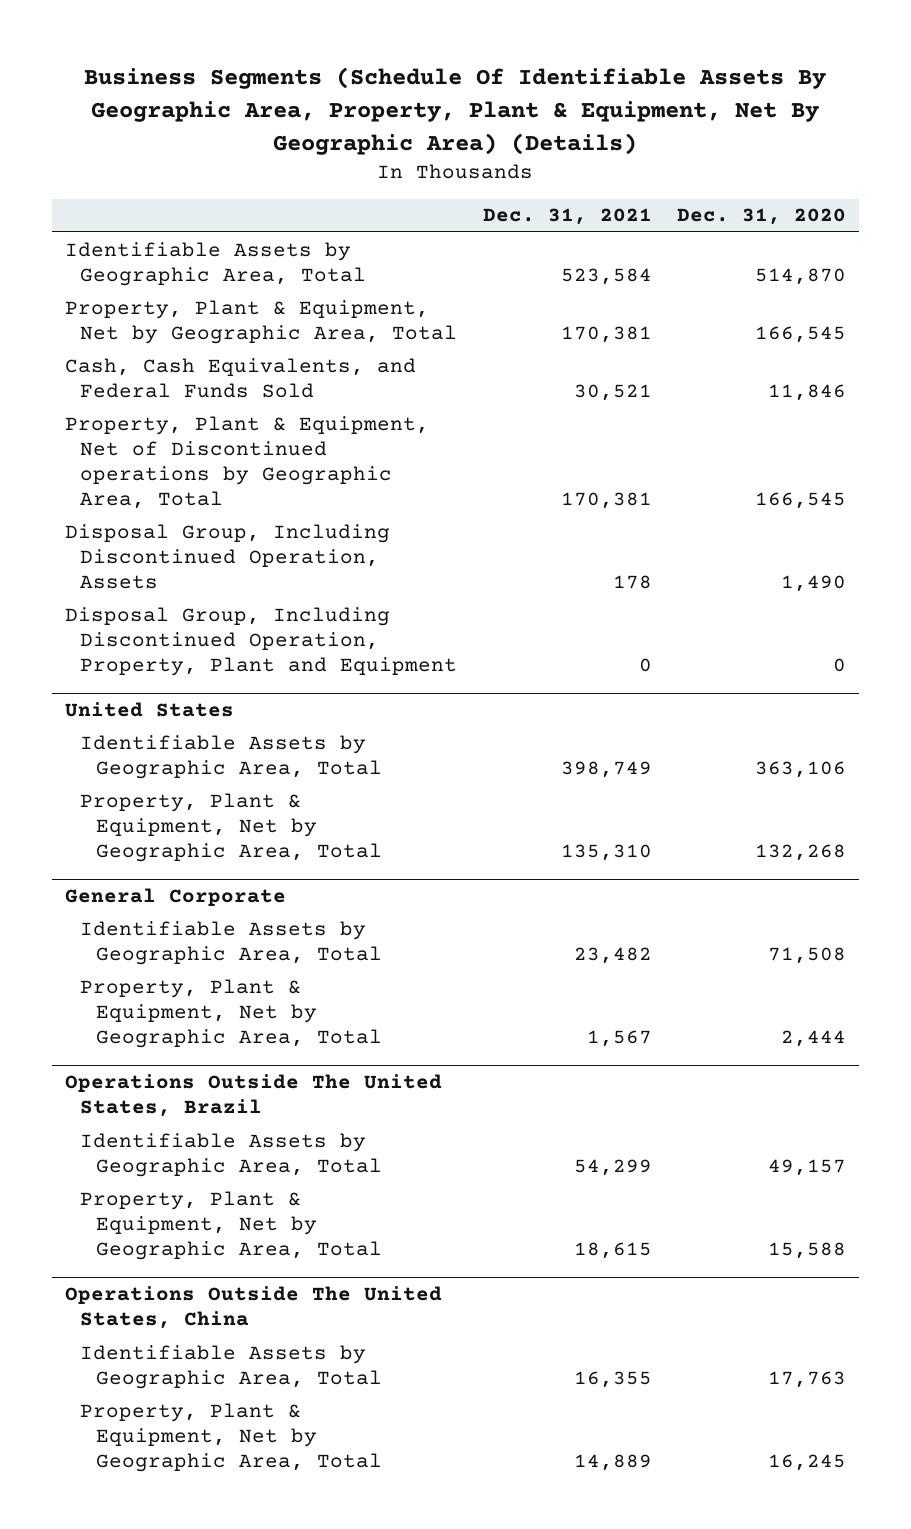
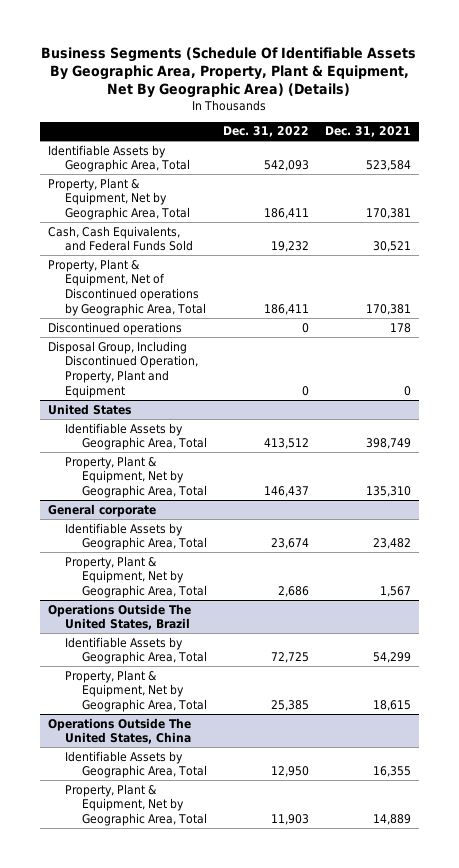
[677,208,847,226] Dec. 31, 2020 -> none
none -> [222,126,309,138] Dec. 31, 2022
[64,523,390,589] Disposal Group, Including Discontinued Operation, Assets -> [47,321,182,335] Discontinued operations
[64,888,286,907] General Corporate -> [47,503,156,517] General corporate

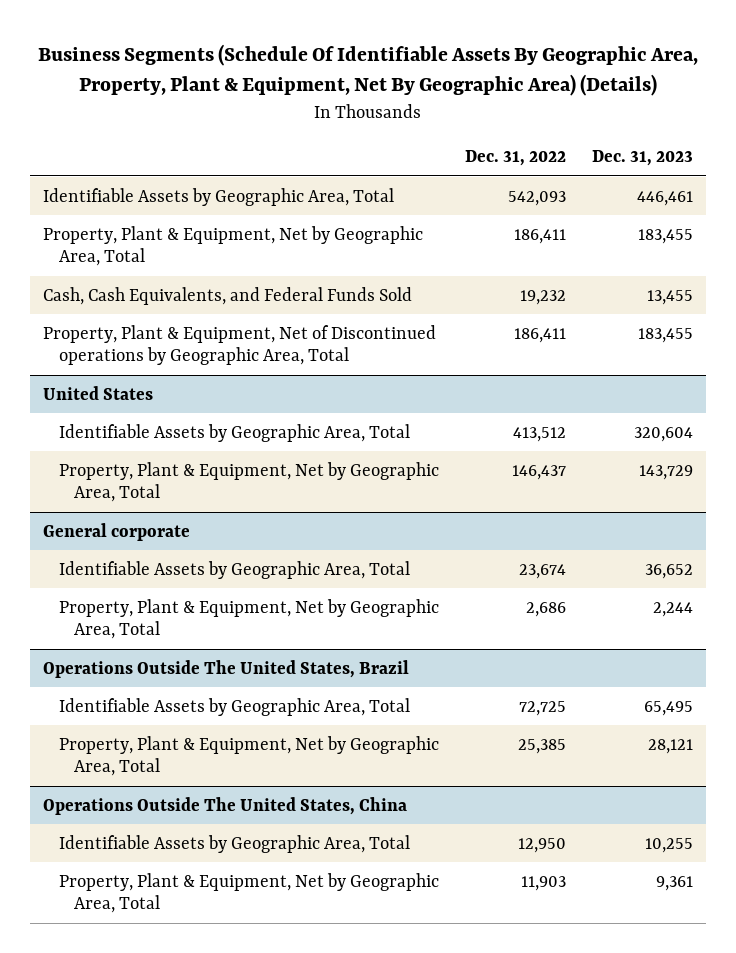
[325,126,412,138] Dec. 31, 2021 -> none
none -> [592,150,694,167] Dec. 31, 2023
[47,321,182,335] Discontinued operations -> none
[47,340,198,399] Disposal Group, Including Discontinued Operation, Property, Plant and Equipment -> none

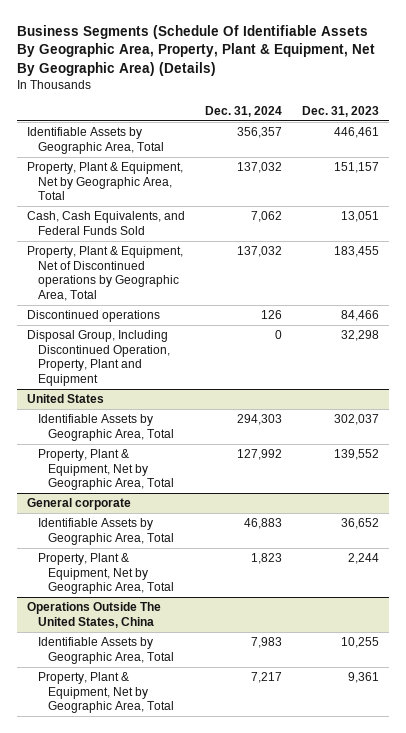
[464,150,566,167] Dec. 31, 2022 -> none
none -> [205,105,283,117] Dec. 31, 2024
[638,228,694,244] 183,455 -> [334,162,380,174] 151,157
[647,289,694,305] 13,455 -> [341,211,380,223] 13,051
none -> [27,310,161,323] Discontinued operations
none -> [27,330,170,386] Disposal Group, Including Discontinued Operation, Property, Plant and Equipment
[634,426,694,442] 320,604 -> [334,414,380,426] 302,037
[639,464,694,480] 143,729 -> [334,449,380,461] 139,552
[43,659,410,678] Operations Outside The United States, Brazil -> none
[58,697,410,716] Identifiable Assets by Geographic Area, Total -> none
[58,735,439,777] Property, Plant & Equipment, Net by Geographic Area, Total -> none

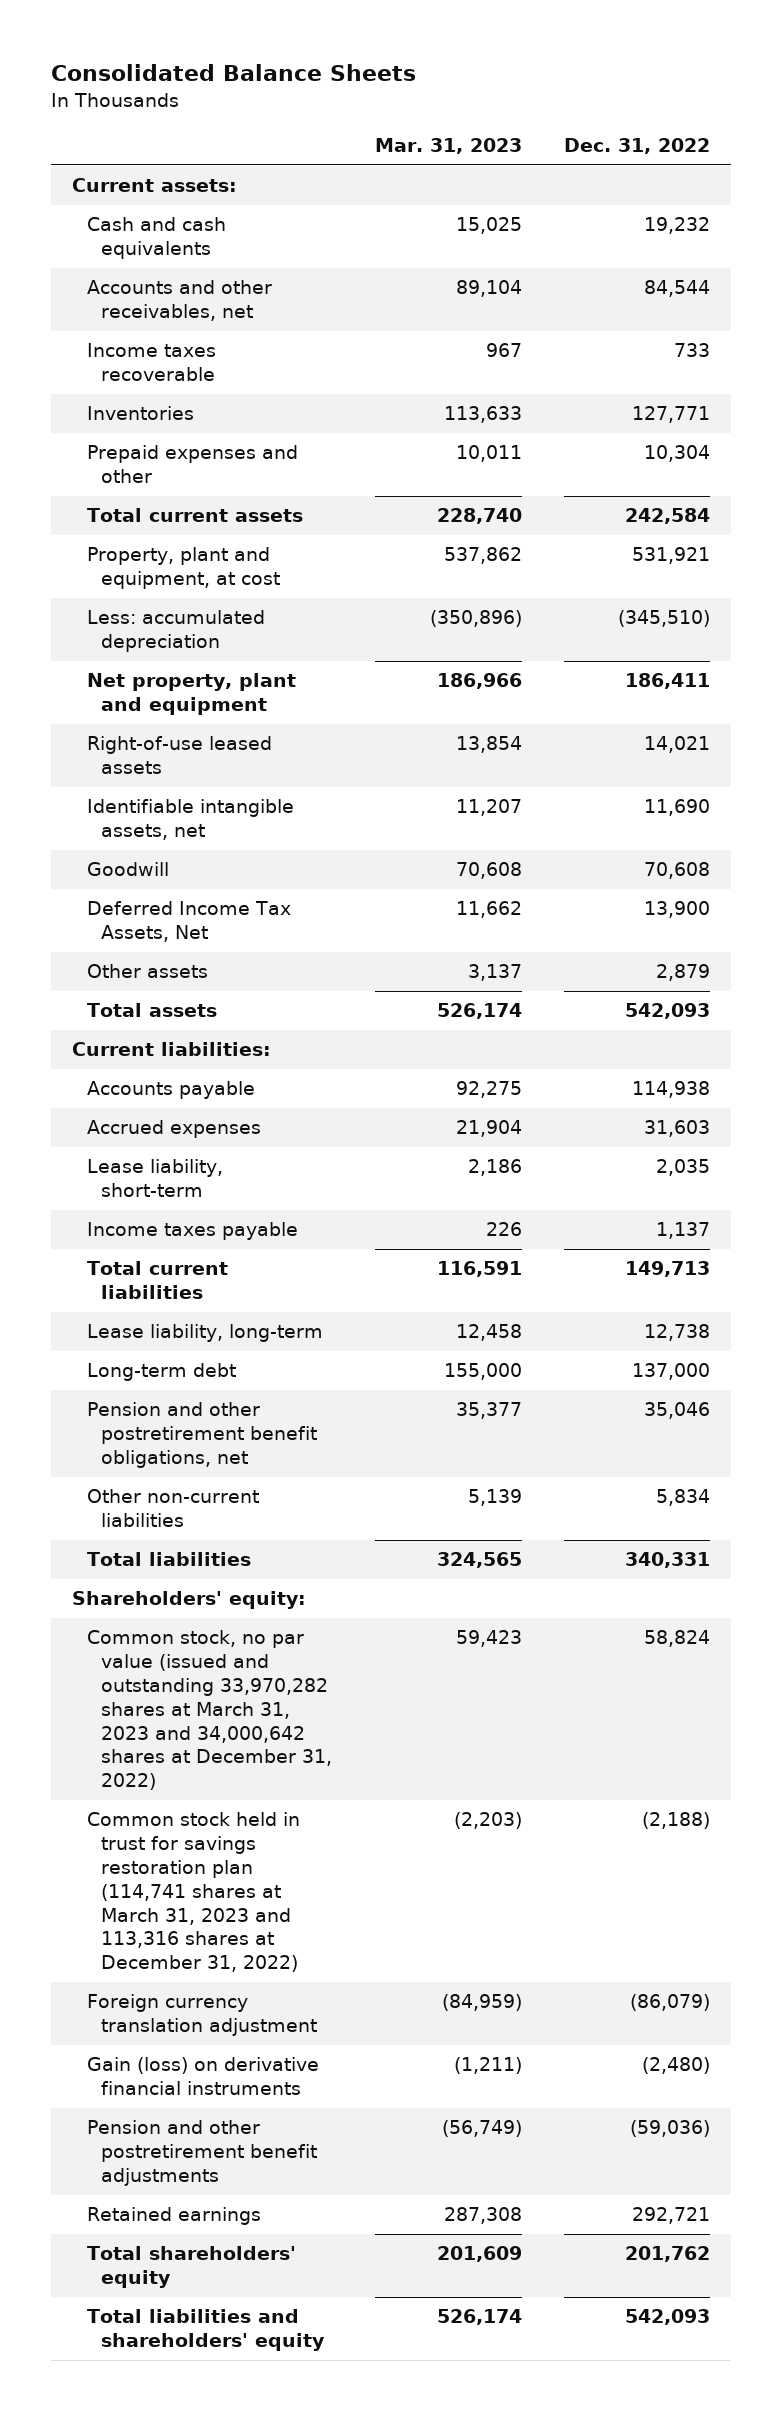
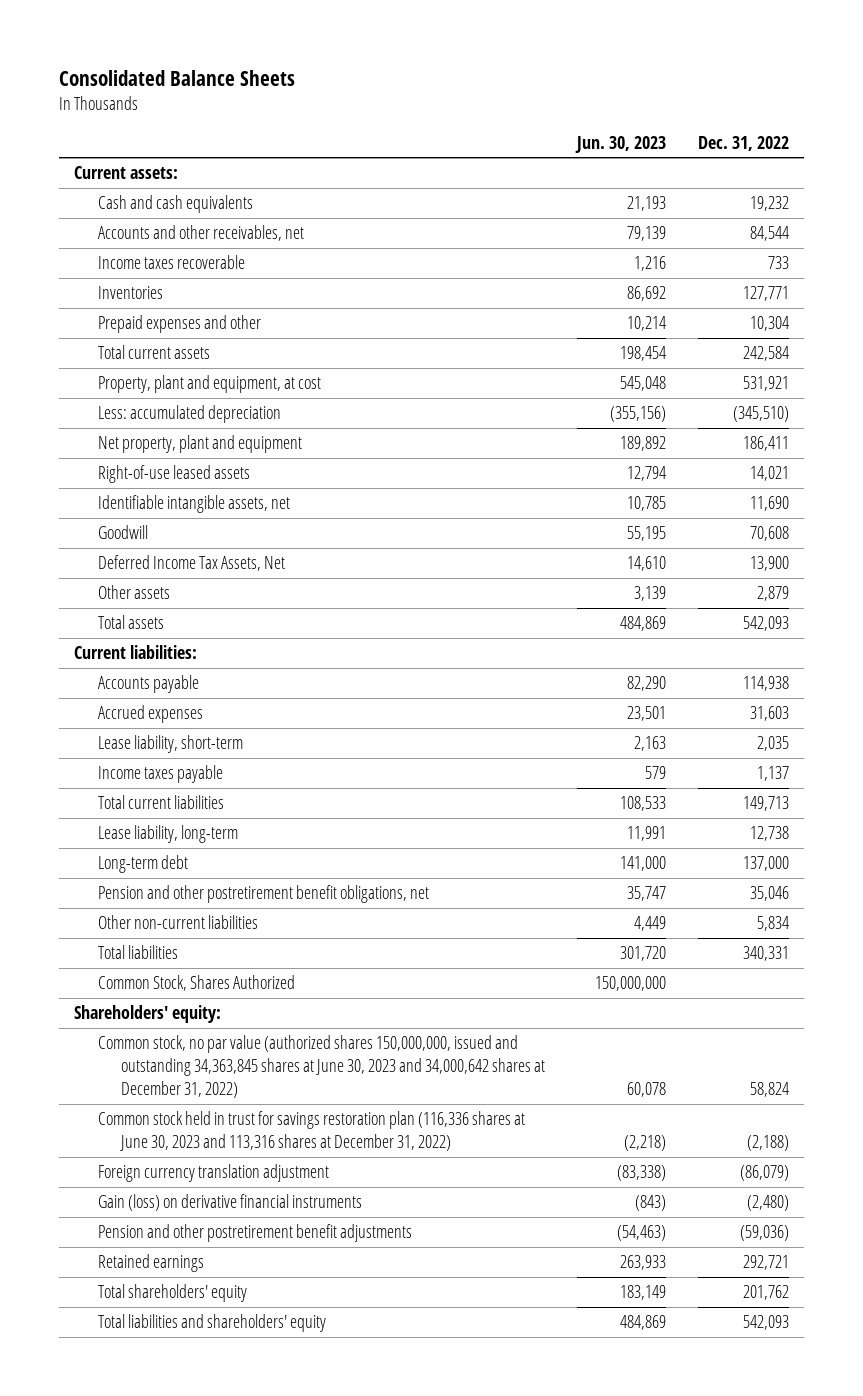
[374,138,522,155] Mar. 31, 2023 -> none
none -> [575,135,667,153] Jun. 30, 2023
none -> [97,975,295,992] Common Stock, Shares Authorized
[86,1630,333,1791] Common stock, no par value (issued and outstanding 33,970,282 shares at March 31, 2023 and 34,000,642 shares at December 31, 2022) -> [97,1035,546,1098] Common stock, no par value (authorized shares 150,000,000, issued and outstanding 34,363,845 shares at June 30, 2023 and 34,000,642 shares at December 31, 2022)
[86,1812,300,1973] Common stock held in trust for savings restoration plan (114,741 shares at March 31, 2023 and 113,316 shares at December 31, 2022) -> [97,1111,525,1152] Common stock held in trust for savings restoration plan (116,336 shares at June 30, 2023 and 113,316 shares at December 31, 2022)

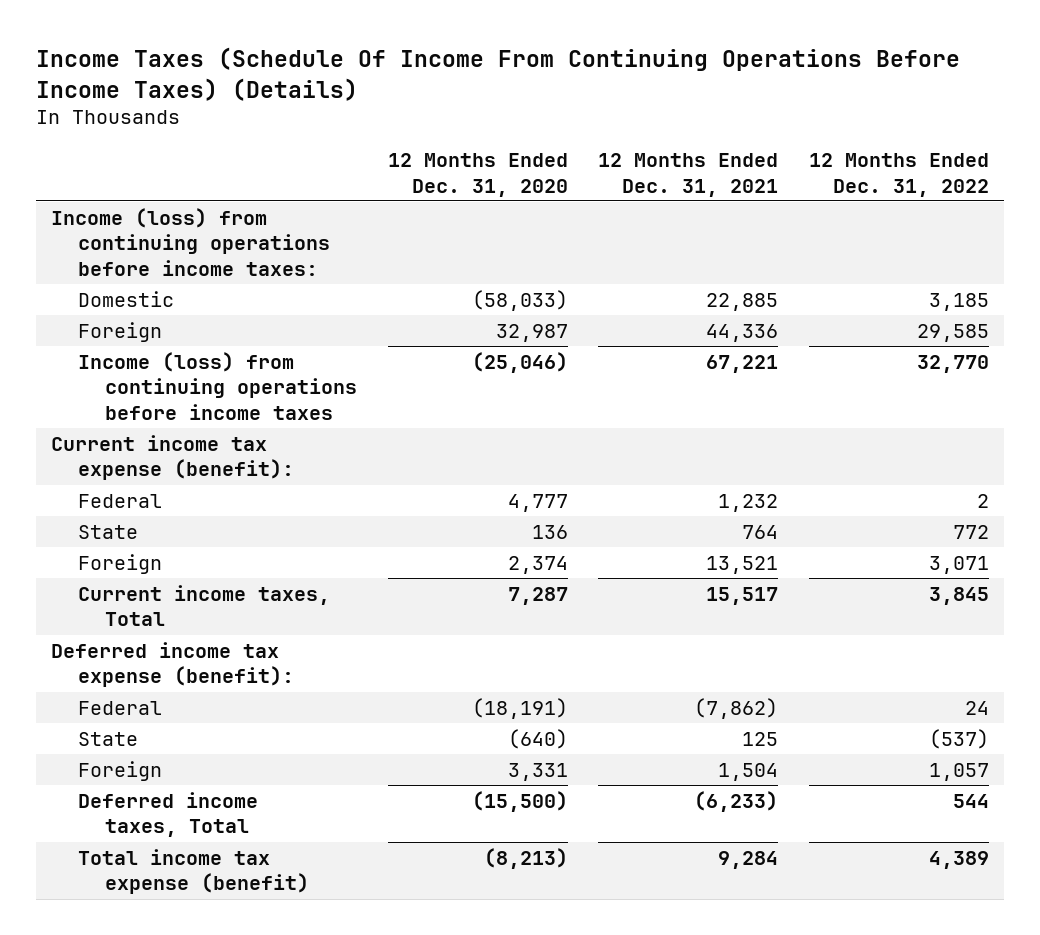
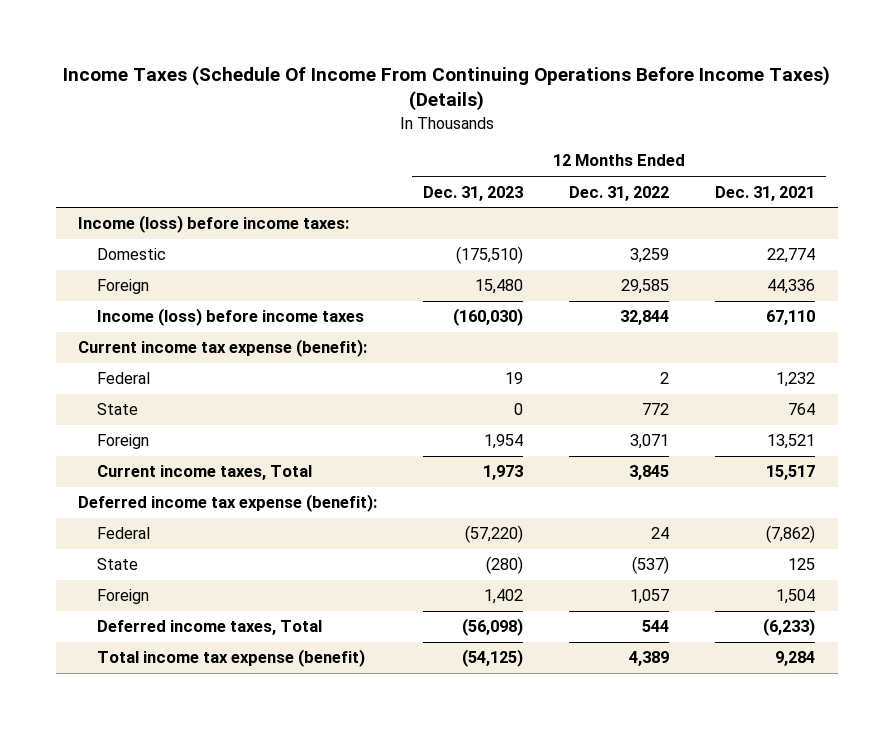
[387,152,568,197] 12 Months Ended Dec. 31, 2020 -> none
none -> [423,185,524,201] Dec. 31, 2023
[51,207,331,277] Income (loss) from continuing operations before income taxes: -> [78,215,350,234] Income (loss) before income taxes:
[706,292,779,311] 22,885 -> [767,248,816,264] 22,774
[928,292,989,311] 3,185 -> [630,248,670,264] 3,259
[78,351,358,421] Income (loss) from continuing operations before income taxes -> [97,308,365,327] Income (loss) before income taxes
[706,354,779,373] 67,221 -> [766,310,816,326] 67,110
[916,354,989,373] 32,770 -> [620,310,670,326] 32,844

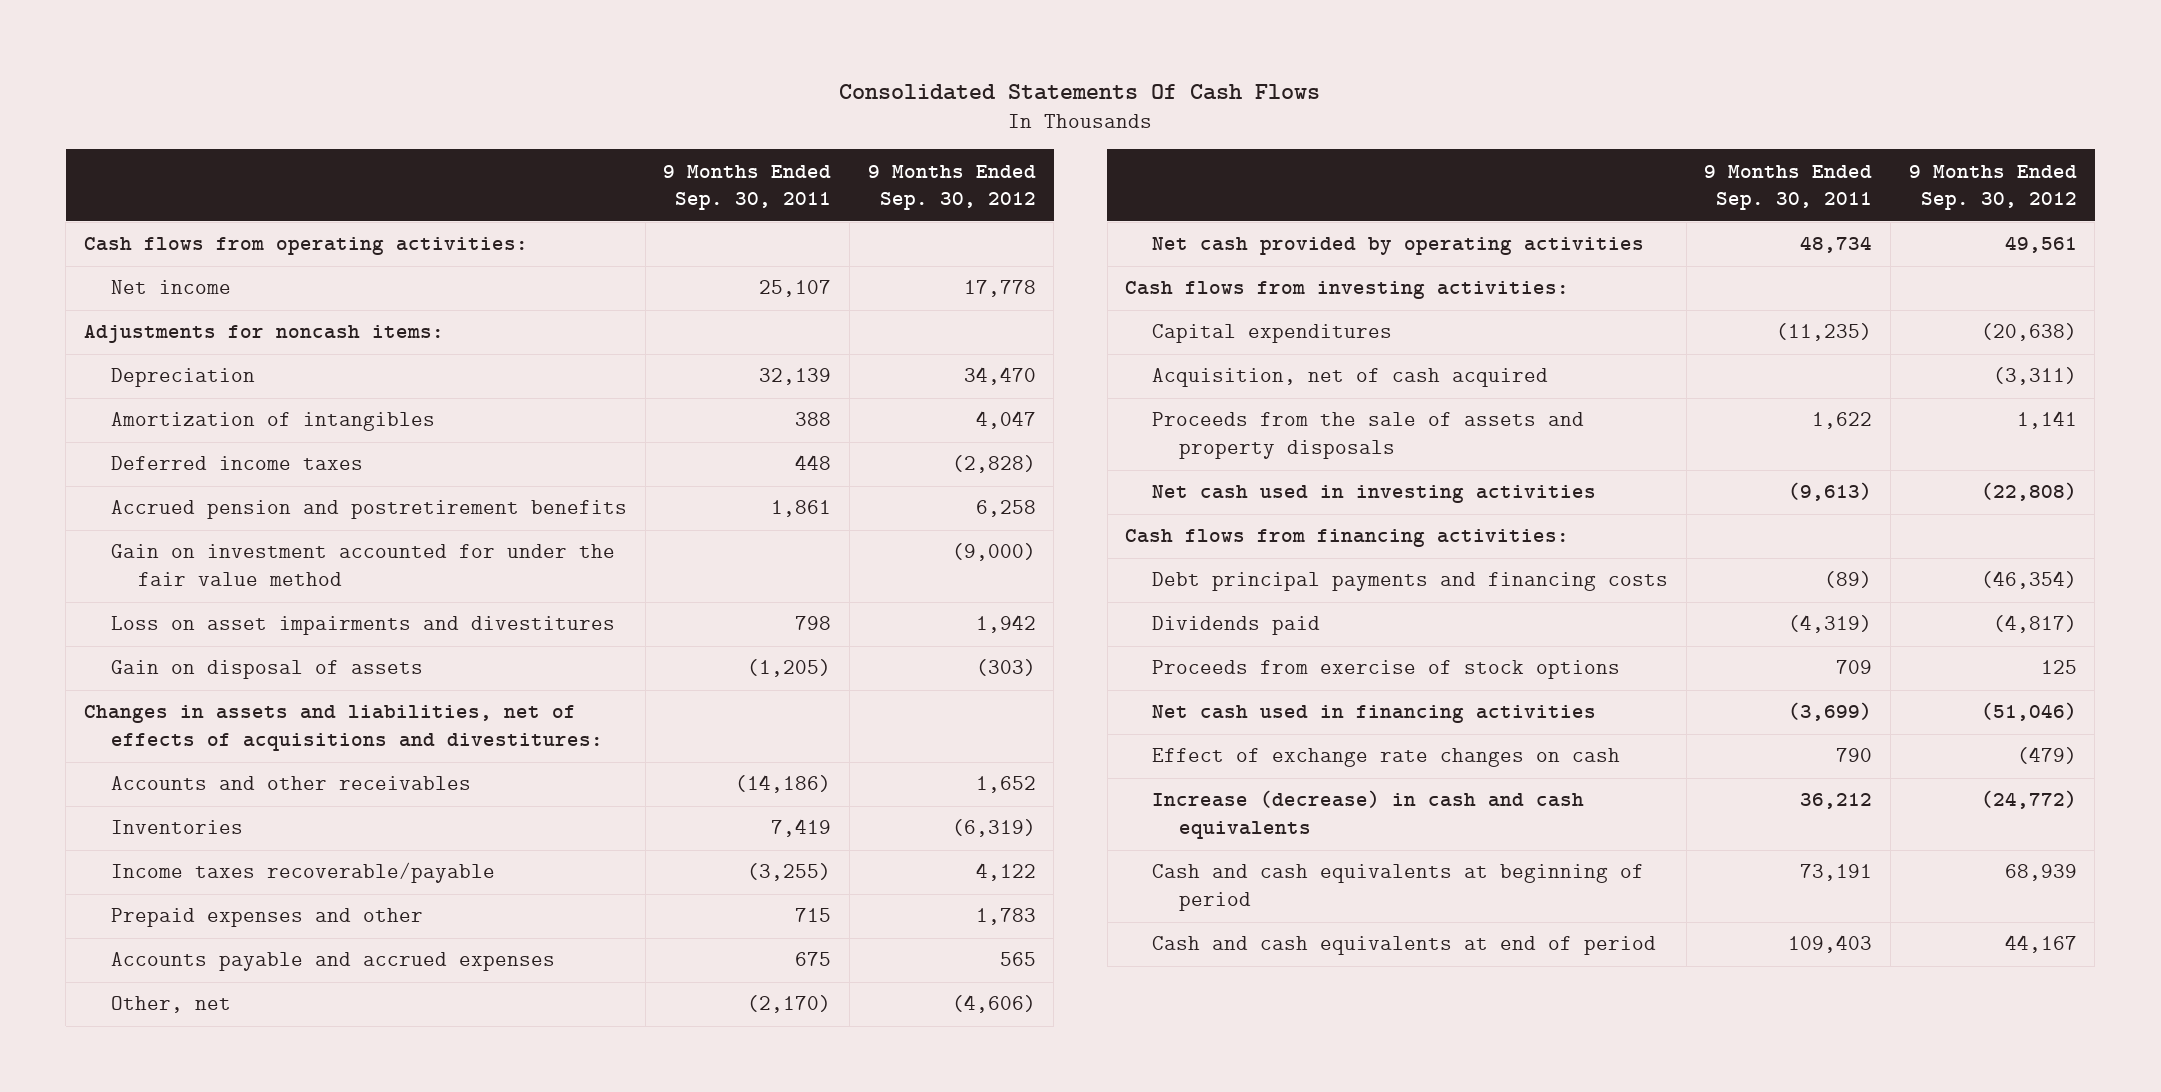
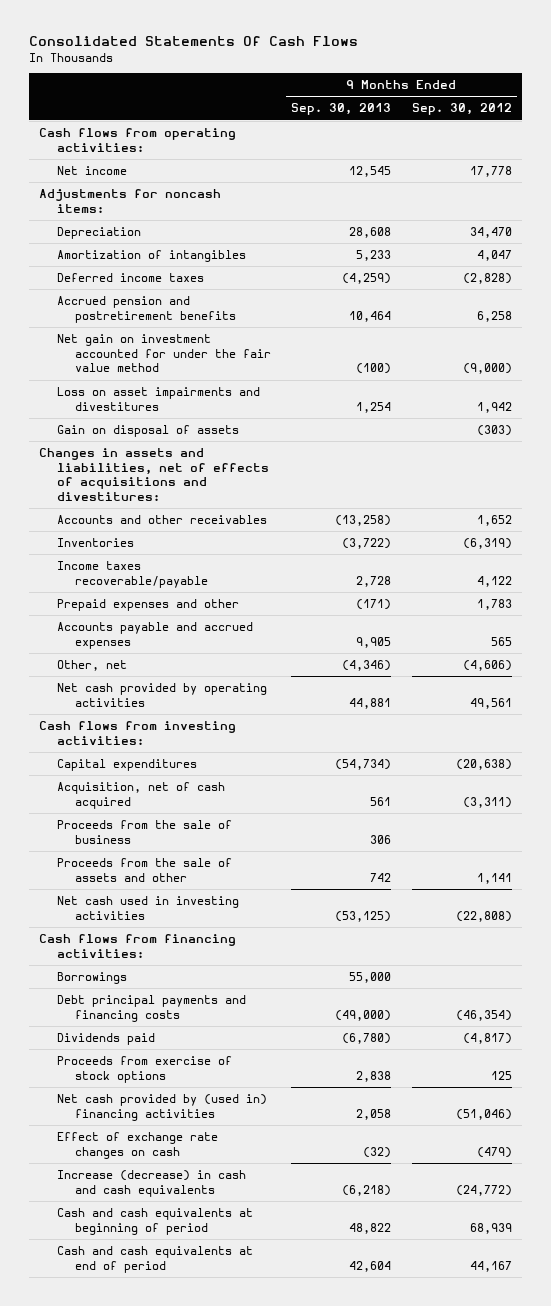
[663,164,832,211] 9 Months Ended Sep. 30, 2011 -> none
none -> [291,103,392,116] Sep. 30, 2013
[111,544,616,587] Gain on investment accounted for under the fair value method -> [56,333,271,373] Net gain on investment accounted for under the fair value method
none -> [56,819,232,844] Proceeds from the sale of business
[1152,412,1585,460] Proceeds from the sale of assets and property disposals -> [56,857,232,882] Proceeds from the sale of assets and other
none -> [56,971,127,984] Borrowings
[1152,705,1597,724] Net cash used in financing activities -> [56,1093,267,1121] Net cash provided by (used in) financing activities

